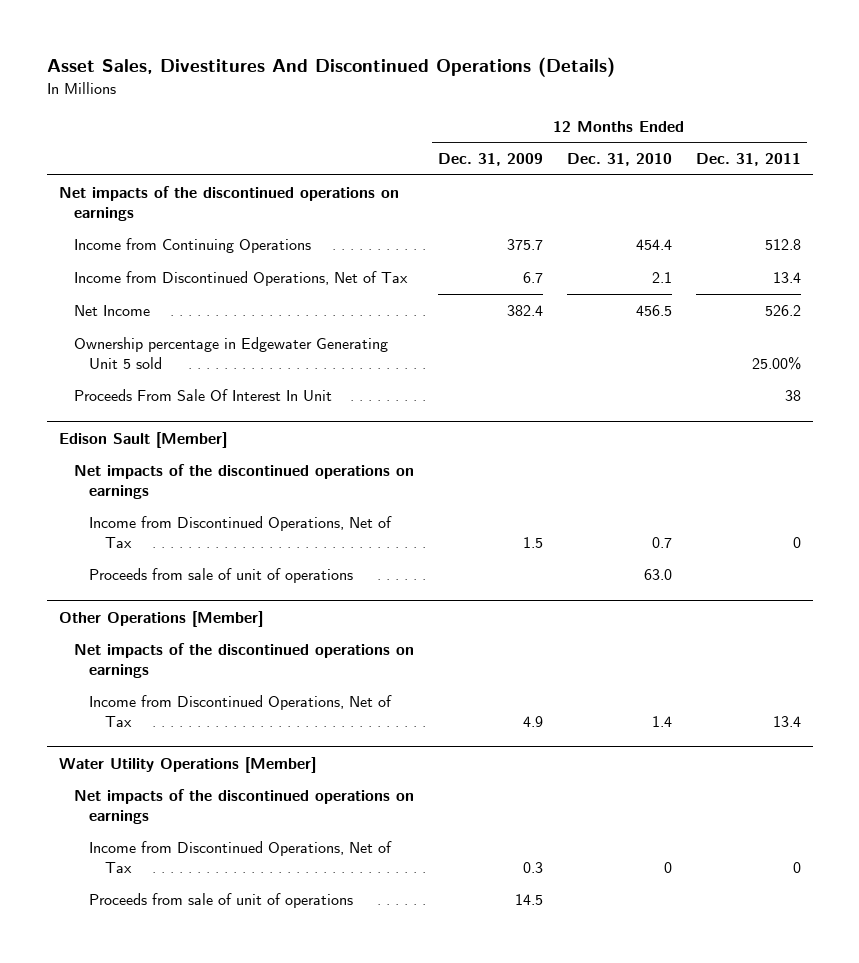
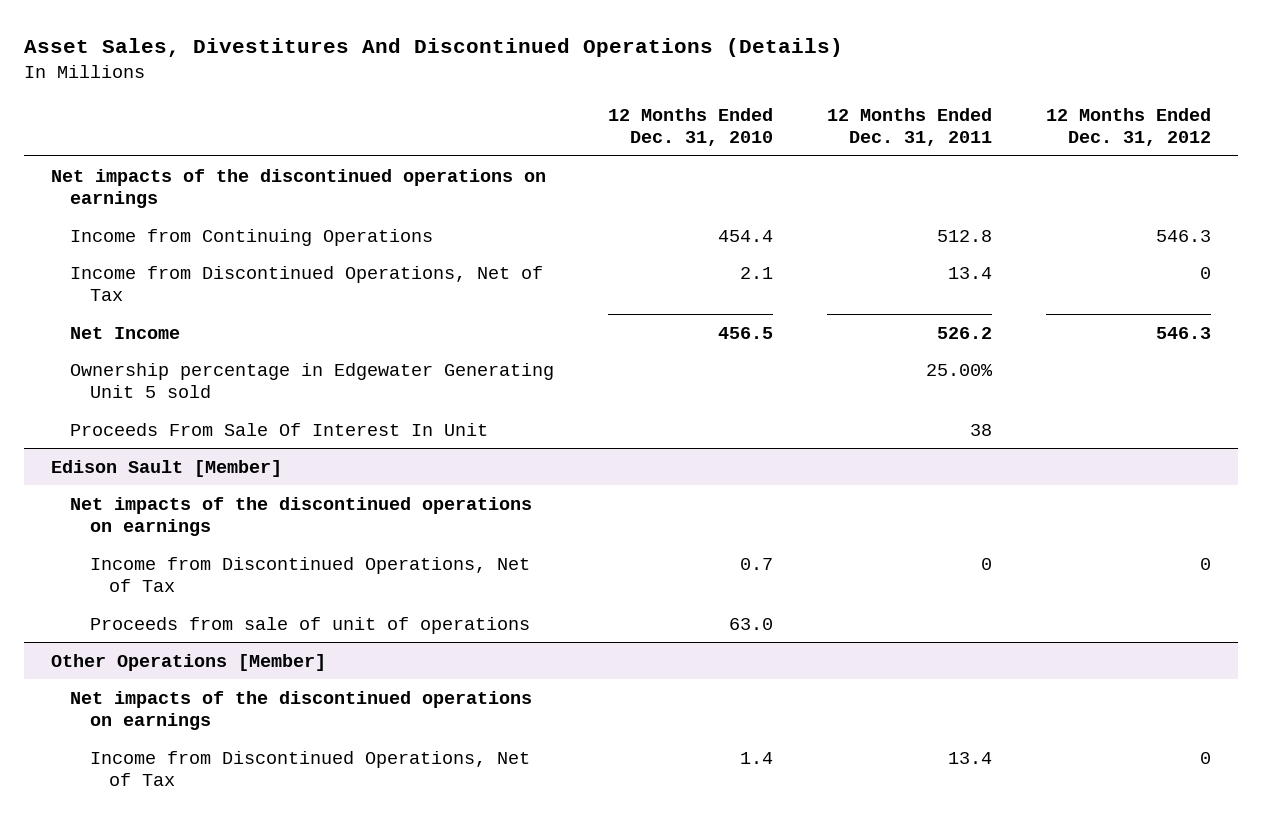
[437,153,543,167] Dec. 31, 2009 -> none
none -> [1045,107,1211,147] 12 Months Ended Dec. 31, 2012
[58,756,316,773] Water Utility Operations [Member] -> none
[73,788,414,824] Net impacts of the discontinued operations on earnings -> none
[89,840,393,873] Income from Discontinued Operations, Net of Tax -> none
[89,892,354,908] Proceeds from sale of unit of operations -> none

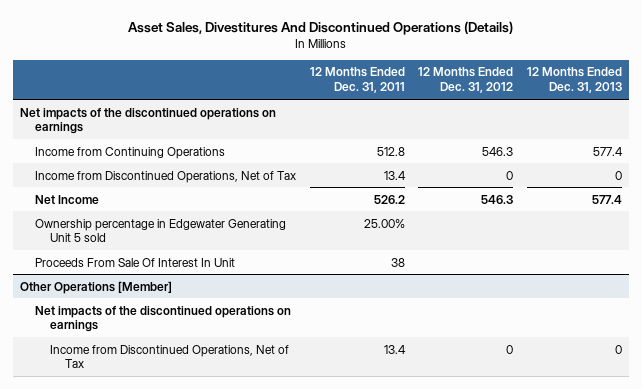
[608,107,774,147] 12 Months Ended Dec. 31, 2010 -> none
none -> [527,67,623,94] 12 Months Ended Dec. 31, 2013
[51,459,283,477] Edison Sault [Member] -> none
[70,496,533,537] Net impacts of the discontinued operations on earnings -> none
[89,556,530,593] Income from Discontinued Operations, Net of Tax -> none
[89,616,530,634] Proceeds from sale of unit of operations -> none

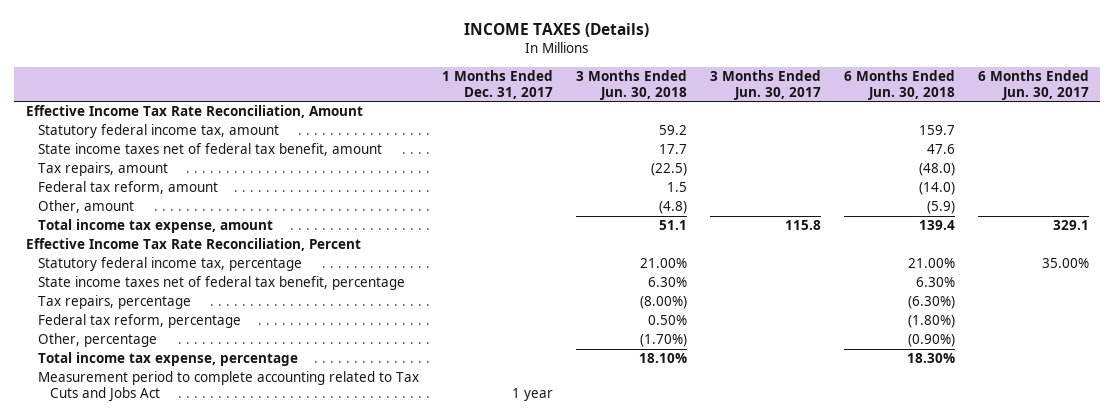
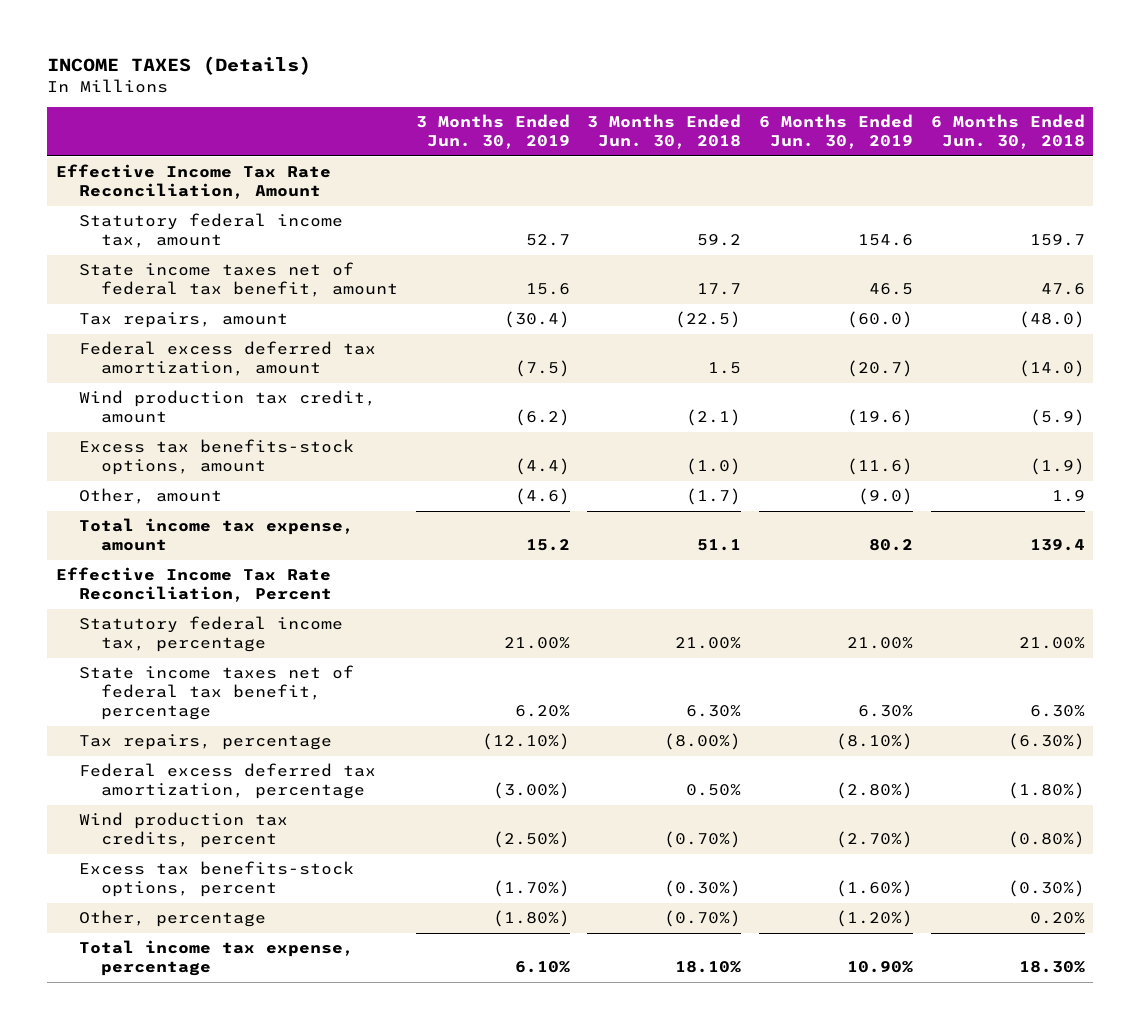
[441,70,553,99] 1 Months Ended Dec. 31, 2017 -> none
[709,70,821,100] 3 Months Ended Jun. 30, 2017 -> none
[977,70,1089,100] 6 Months Ended Jun. 30, 2017 -> none
none -> [415,114,570,150] 3 Months Ended Jun. 30, 2019
none -> [758,114,913,150] 6 Months Ended Jun. 30, 2019
[37,181,218,195] Federal tax reform, amount -> [78,341,376,377] Federal excess deferred tax amortization, amount
none -> [78,390,376,424] Wind production tax credit, amount
none -> [78,439,354,476] Excess tax benefits-stock options, amount
[658,201,687,215] (4.8) -> [686,488,742,506] (1.7)
[926,201,955,215] (5.9) -> [1051,490,1085,503] 1.9
[37,314,241,329] Federal tax reform, percentage -> [78,763,376,800] Federal excess deferred tax amortization, percentage
none -> [78,812,288,849] Wind production tax credits, percent
none -> [78,861,354,898] Excess tax benefits-stock options, percent
[639,334,687,348] (1.70%) -> [664,910,742,928] (0.70%)
[907,334,955,348] (0.90%) -> [1029,912,1085,925] 0.20%
[37,371,419,402] Measurement period to complete accounting related to Tax Cuts and Jobs Act -> none

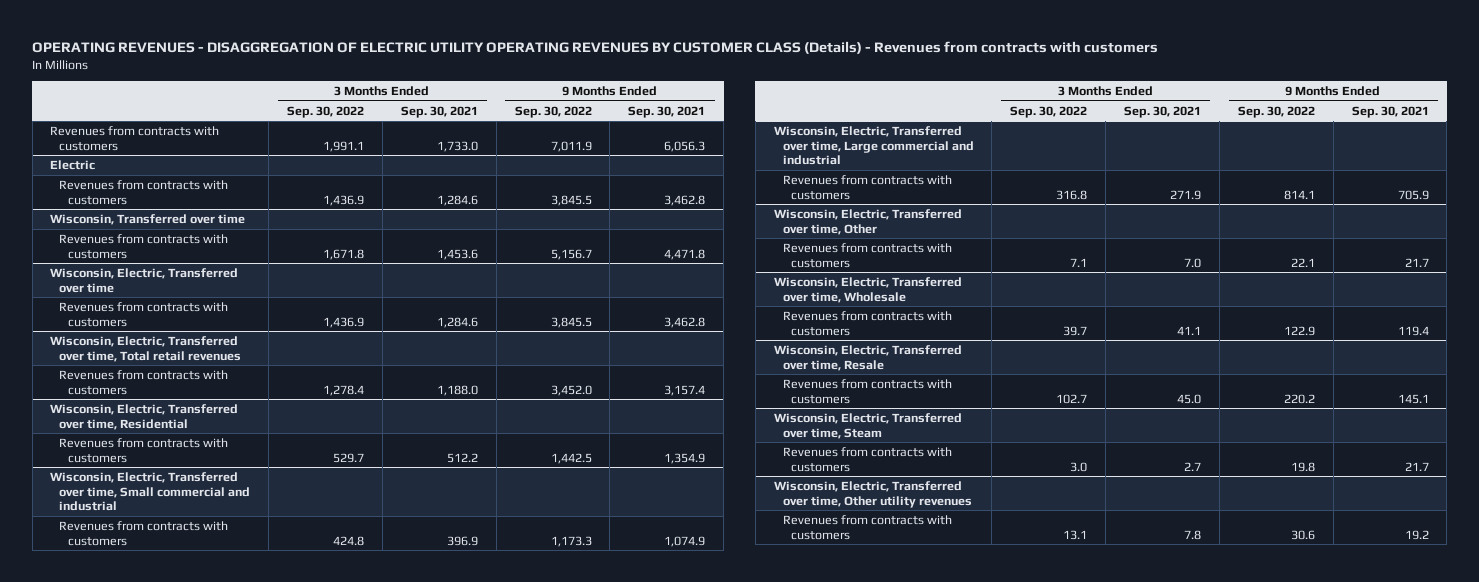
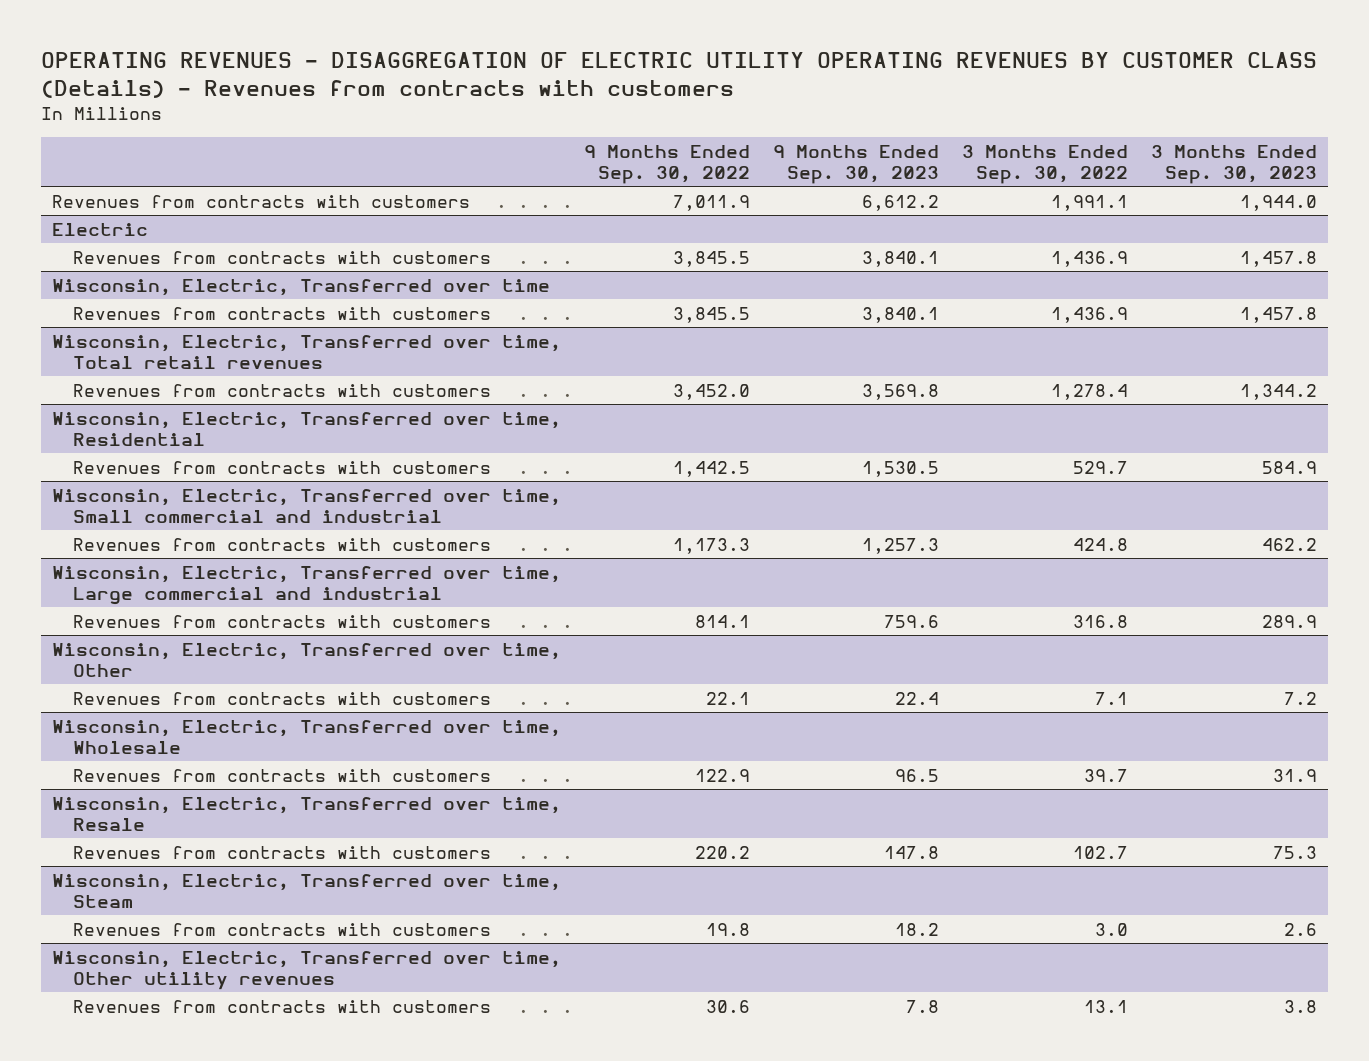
[400,105,478,118] Sep. 30, 2021 -> none
[628,105,706,118] Sep. 30, 2021 -> none
none -> [773,144,940,185] 9 Months Ended Sep. 30, 2023
none -> [1150,144,1317,185] 3 Months Ended Sep. 30, 2023
[50,213,246,225] Wisconsin, Transferred over time -> none
[59,233,229,259] Revenues from contracts with customers -> none

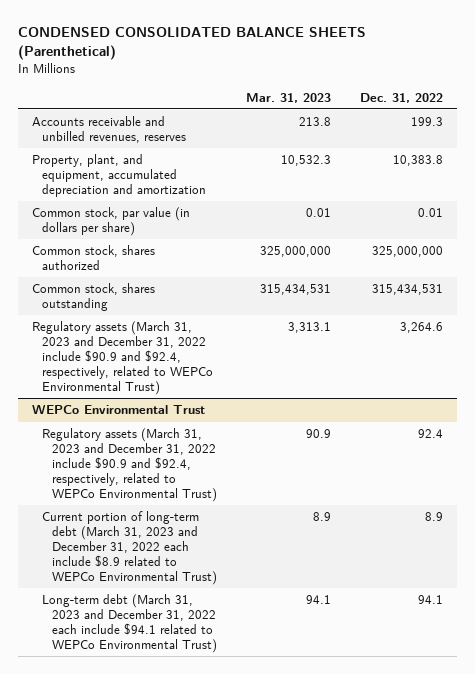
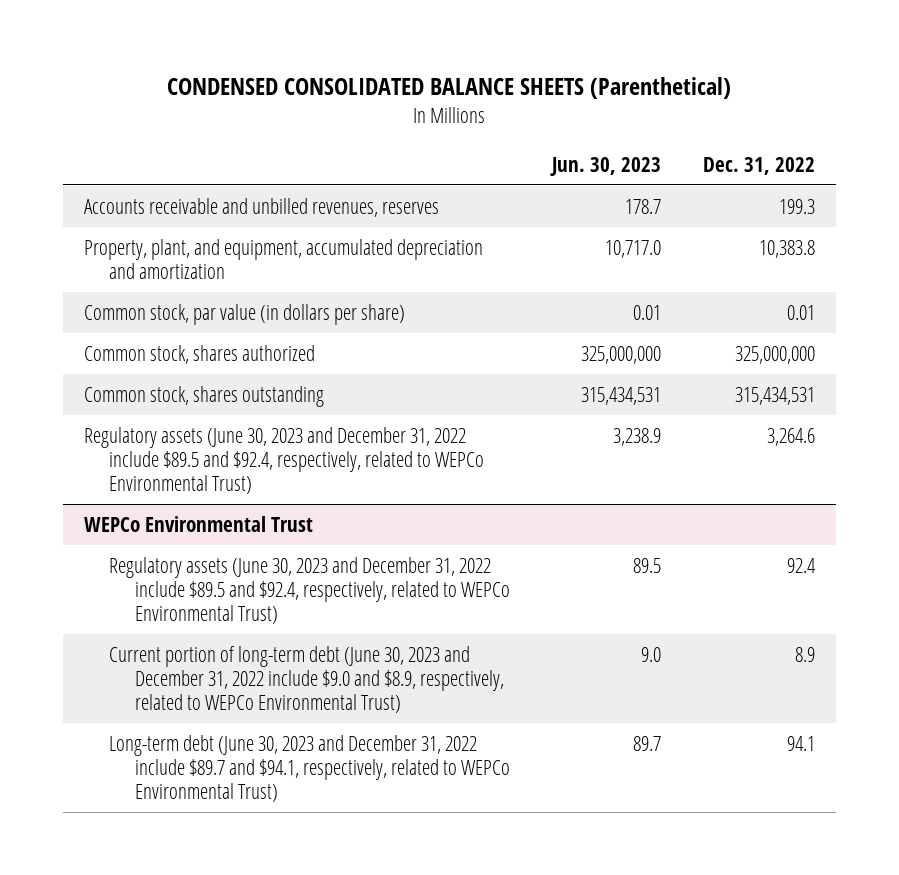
[246,92,332,103] Mar. 31, 2023 -> none
none -> [550,156,662,176] Jun. 30, 2023
[32,321,214,395] Regulatory assets (March 31, 2023 and December 31, 2022 include $90.9 and $92.4, respectively, related to WEPCo Environmental Trust) -> [83,426,485,495] Regulatory assets (June 30, 2023 and December 31, 2022 include $89.5 and $92.4, respectively, related to WEPCo Environmental Trust)
[42,428,218,502] Regulatory assets (March 31, 2023 and December 31, 2022 include $90.9 and $92.4, respectively, related to WEPCo Environmental Trust) -> [109,556,510,625] Regulatory assets (June 30, 2023 and December 31, 2022 include $89.5 and $92.4, respectively, related to WEPCo Environmental Trust)
[42,511,218,585] Current portion of long-term debt (March 31, 2023 and December 31, 2022 each include $8.9 related to WEPCo Environmental Trust) -> [109,645,504,714] Current portion of long-term debt (June 30, 2023 and December 31, 2022 include $9.0 and $8.9, respectively, related to WEPCo Environmental Trust)
[42,594,218,653] Long-term debt (March 31, 2023 and December 31, 2022 each include $94.1 related to WEPCo Environmental Trust) -> [109,734,510,803] Long-term debt (June 30, 2023 and December 31, 2022 include $89.7 and $94.1, respectively, related to WEPCo Environmental Trust)

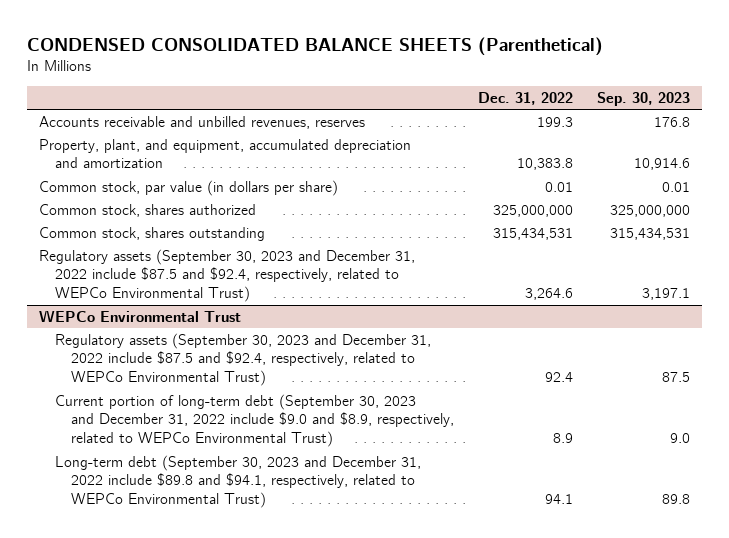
[550,156,662,176] Jun. 30, 2023 -> none
none -> [596,91,690,106] Sep. 30, 2023
[83,426,485,495] Regulatory assets (June 30, 2023 and December 31, 2022 include $89.5 and $92.4, respectively, related to WEPCo Environmental Trust) -> [39,248,416,303] Regulatory assets (September 30, 2023 and December 31, 2022 include $87.5 and $92.4, respectively, related to WEPCo Environmental Trust)
[109,556,510,625] Regulatory assets (June 30, 2023 and December 31, 2022 include $89.5 and $92.4, respectively, related to WEPCo Environmental Trust) -> [55,332,432,387] Regulatory assets (September 30, 2023 and December 31, 2022 include $87.5 and $92.4, respectively, related to WEPCo Environmental Trust)
[109,645,504,714] Current portion of long-term debt (June 30, 2023 and December 31, 2022 include $9.0 and $8.9, respectively, related to WEPCo Environmental Trust) -> [55,393,454,448] Current portion of long-term debt (September 30, 2023 and December 31, 2022 include $9.0 and $8.9, respectively, related to WEPCo Environmental Trust)
[109,734,510,803] Long-term debt (June 30, 2023 and December 31, 2022 include $89.7 and $94.1, respectively, related to WEPCo Environmental Trust) -> [55,454,422,509] Long-term debt (September 30, 2023 and December 31, 2022 include $89.8 and $94.1, respectively, related to WEPCo Environmental Trust)

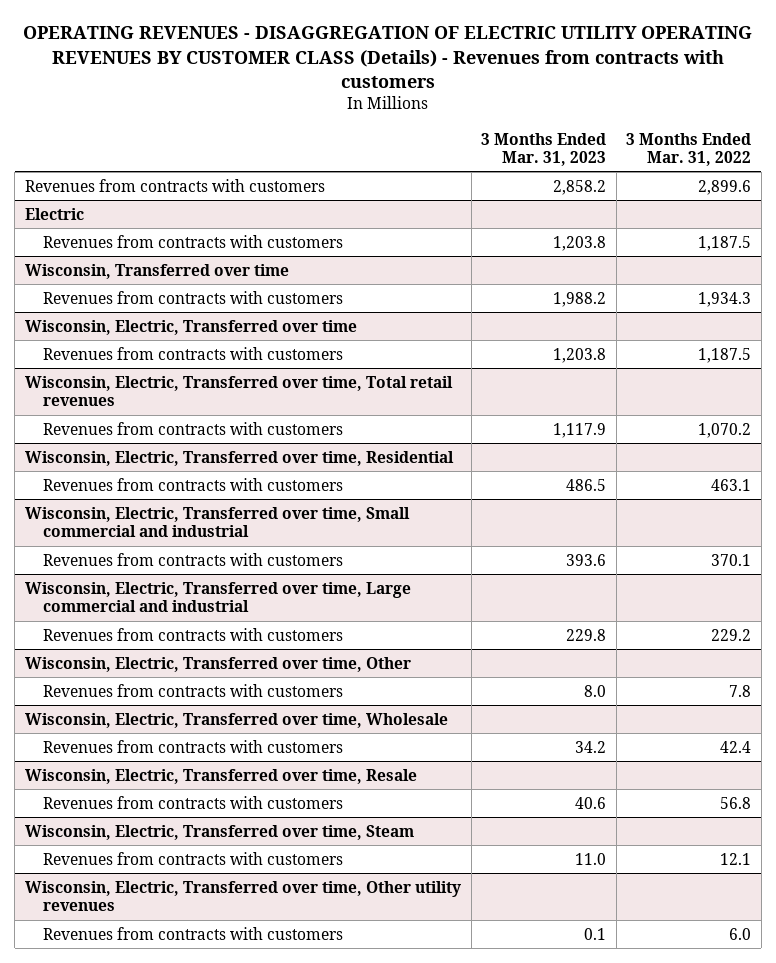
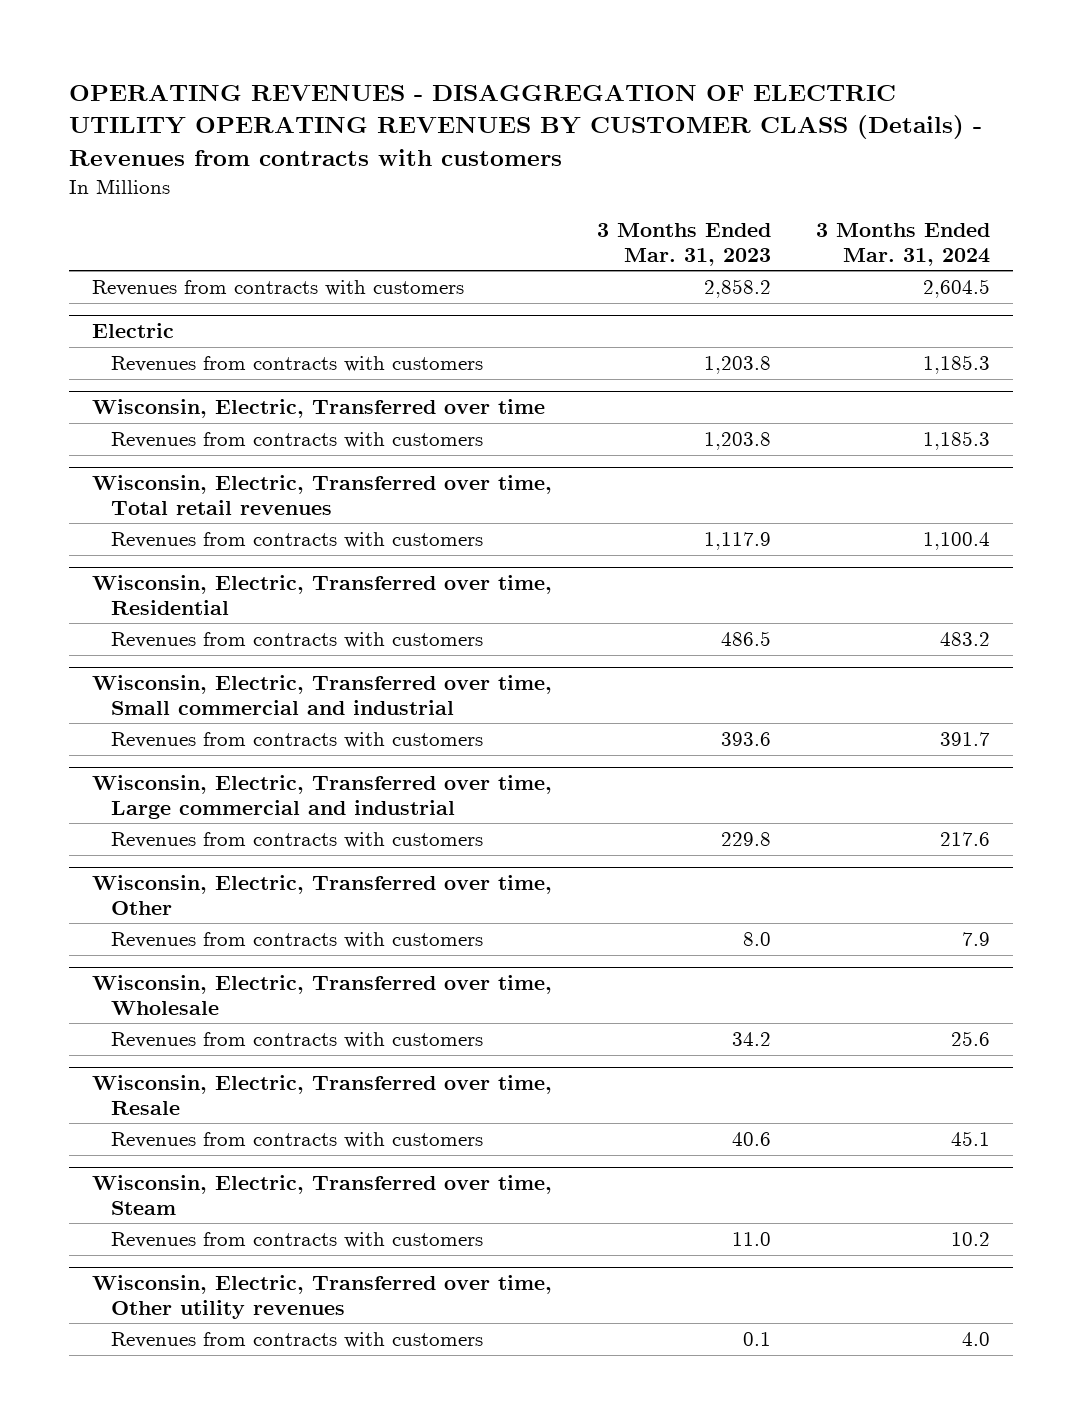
[626,132,752,166] 3 Months Ended Mar. 31, 2022 -> none
none -> [816,223,991,266] 3 Months Ended Mar. 31, 2024
[25,263,290,279] Wisconsin, Transferred over time -> none
[42,290,343,304] Revenues from contracts with customers -> none

